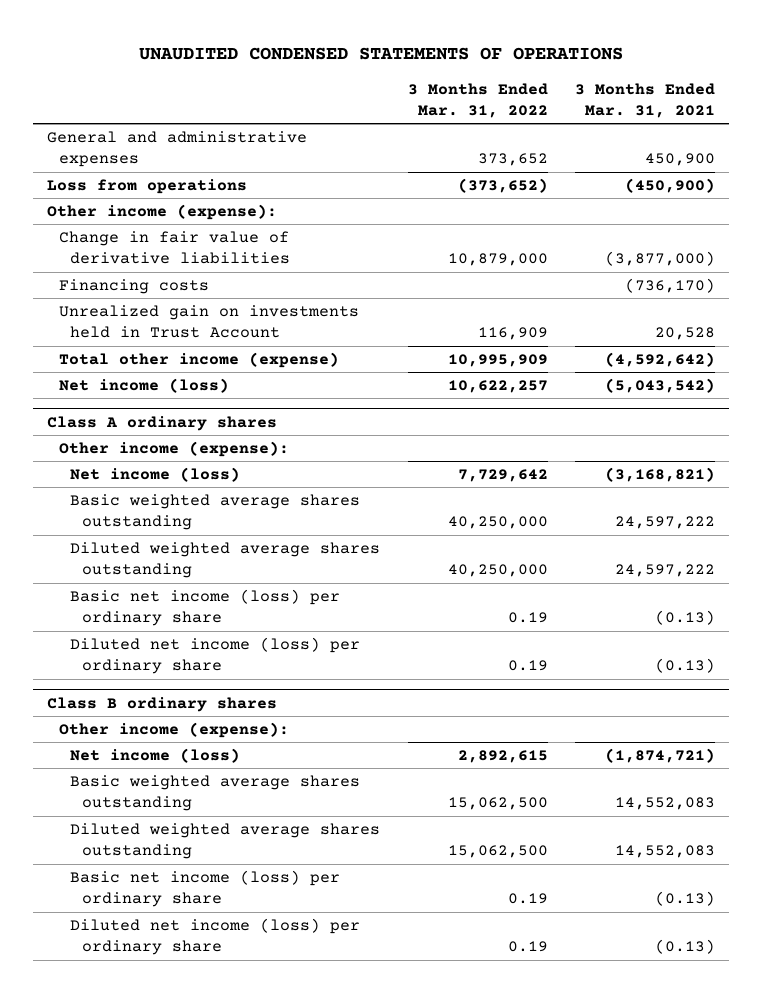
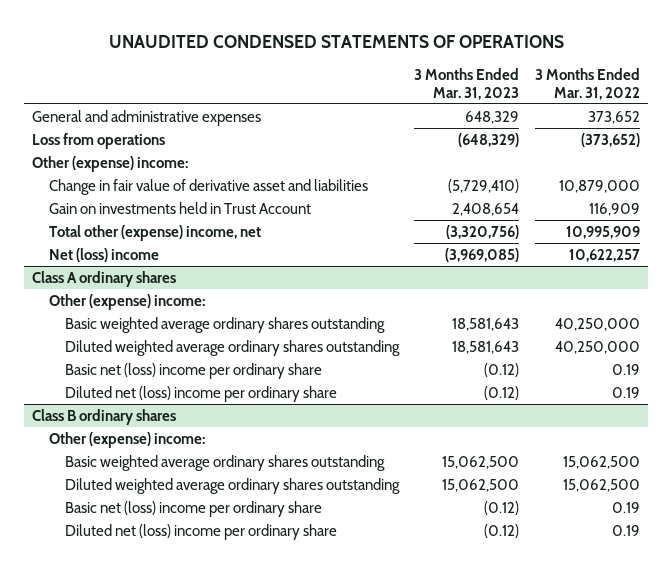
[575,82,716,118] 3 Months Ended Mar. 31, 2021 -> none
none -> [414,67,520,100] 3 Months Ended Mar. 31, 2023
[58,279,209,295] Financing costs -> none
[46,204,277,221] Other income (expense): -> [32,155,189,172] Other (expense) income:
[58,231,291,265] Change in fair value of derivative liabilities -> [48,178,368,195] Change in fair value of derivative asset and liabilities
[58,305,359,339] Unrealized gain on investments held in Trust Account -> [48,201,311,214] Gain on investments held in Trust Account
[58,352,339,369] Total other income (expense) -> [48,224,261,241] Total other (expense) income, net
[58,378,229,394] Net income (loss) -> [48,247,159,262] Net (loss) income
[70,467,241,483] Net income (loss) -> none
[58,441,289,458] Other income (expense): -> [48,293,205,310] Other (expense) income:
[70,494,361,531] Basic weighted average shares outstanding -> [65,316,386,333] Basic weighted average ordinary shares outstanding
[70,542,381,579] Diluted weighted average shares outstanding -> [65,339,401,356] Diluted weighted average ordinary shares outstanding
[70,589,341,627] Basic net income (loss) per ordinary share -> [65,362,323,379] Basic net (loss) income per ordinary share
[70,637,361,675] Diluted net income (loss) per ordinary share -> [65,385,338,402] Diluted net (loss) income per ordinary share
[70,748,241,764] Net income (loss) -> none
[58,722,289,739] Other income (expense): -> [48,431,205,448] Other (expense) income:
[70,775,361,812] Basic weighted average shares outstanding -> [65,454,386,471] Basic weighted average ordinary shares outstanding
[70,823,381,860] Diluted weighted average shares outstanding -> [65,477,401,494] Diluted weighted average ordinary shares outstanding
[70,870,341,908] Basic net income (loss) per ordinary share -> [65,500,323,517] Basic net (loss) income per ordinary share
[70,918,361,956] Diluted net income (loss) per ordinary share -> [65,523,338,540] Diluted net (loss) income per ordinary share

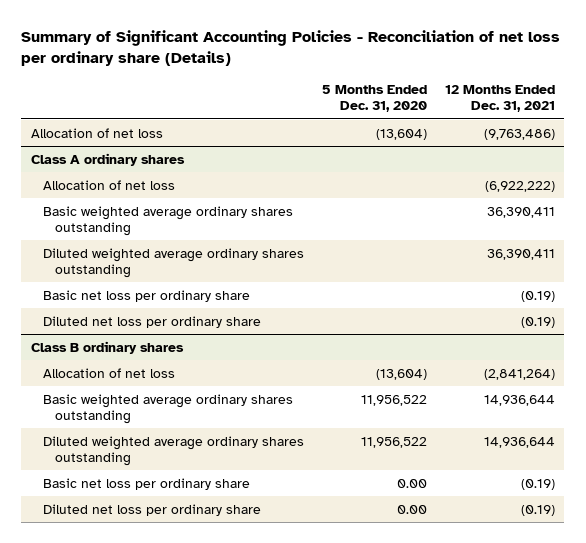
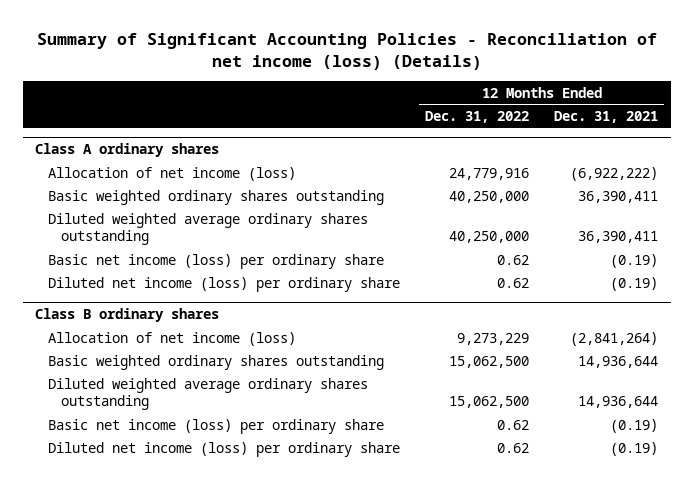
[21,30,561,67] Summary of Significant Accounting Policies - Reconciliation of net loss per ordinary share (Details) -> [36,32,657,70] Summary of Significant Accounting Policies - Reconciliation of net income (loss) (Details)
[322,85,428,113] 5 Months Ended Dec. 31, 2020 -> none
none -> [425,111,530,124] Dec. 31, 2022
[30,127,163,138] Allocation of net loss -> none
[42,179,175,190] Allocation of net loss -> [48,166,297,181] Allocation of net income (loss)
[42,205,293,236] Basic weighted average ordinary shares outstanding -> [48,189,385,205] Basic weighted ordinary shares outstanding
[42,289,250,302] Basic net loss per ordinary share -> [48,253,385,269] Basic net income (loss) per ordinary share
[42,315,261,328] Diluted net loss per ordinary share -> [48,276,401,292] Diluted net income (loss) per ordinary share
[42,367,175,378] Allocation of net loss -> [48,331,297,346] Allocation of net income (loss)
[42,393,293,424] Basic weighted average ordinary shares outstanding -> [48,354,385,370] Basic weighted ordinary shares outstanding
[42,477,250,490] Basic net loss per ordinary share -> [48,418,385,434] Basic net income (loss) per ordinary share
[42,503,261,516] Diluted net loss per ordinary share -> [48,441,401,457] Diluted net income (loss) per ordinary share

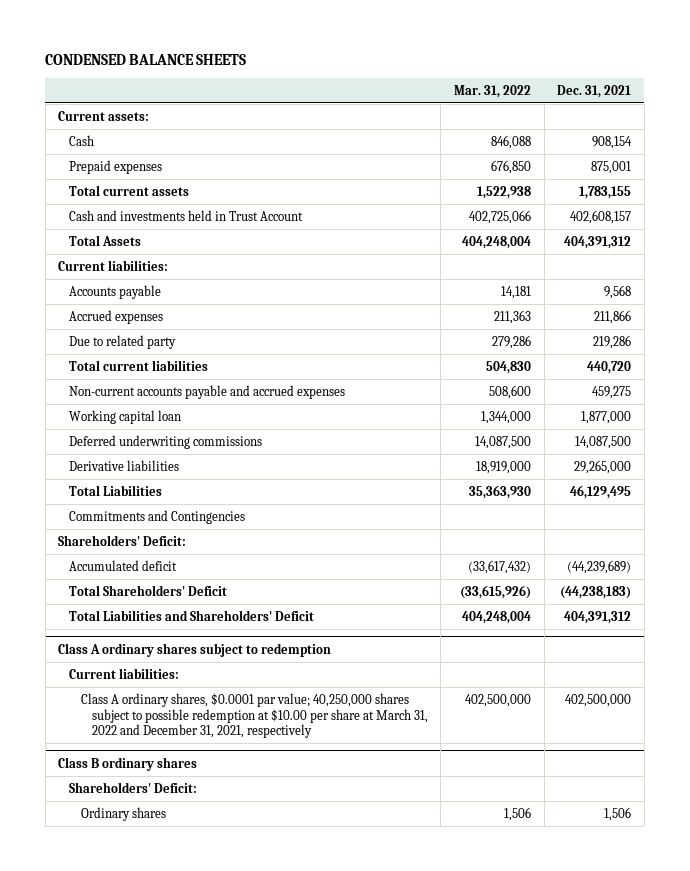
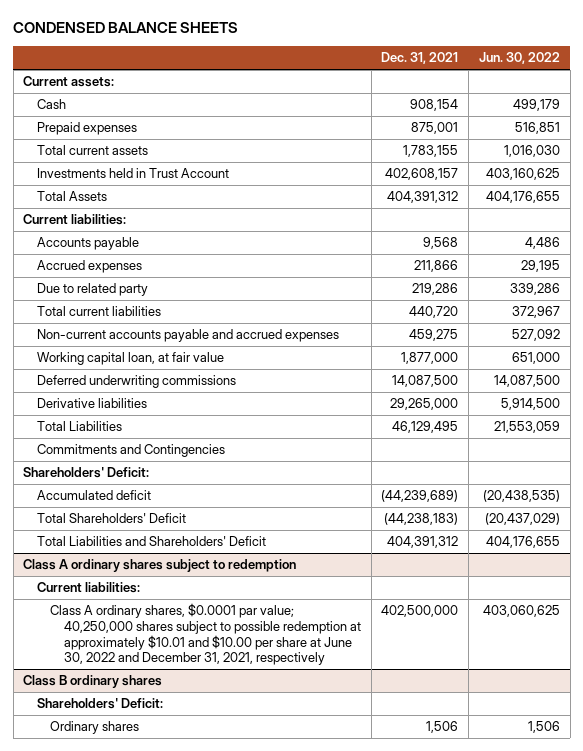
[453,84,531,98] Mar. 31, 2022 -> none
none -> [478,52,560,65] Jun. 30, 2022
[69,209,304,221] Cash and investments held in Trust Account -> [36,168,229,179] Investments held in Trust Account
[69,409,182,424] Working capital loan -> [36,352,224,366] Working capital loan, at fair value
[80,692,428,739] Class A ordinary shares, $0.0001 par value; 40,250,000 shares subject to possible redemption at $10.00 per share at March 31, 2022 and December 31, 2021, respectively -> [50,603,361,666] Class A ordinary shares, $0.0001 par value; 40,250,000 shares subject to possible redemption at approximately $10.01 and $10.00 per share at June 30, 2022 and December 31, 2021, respectively

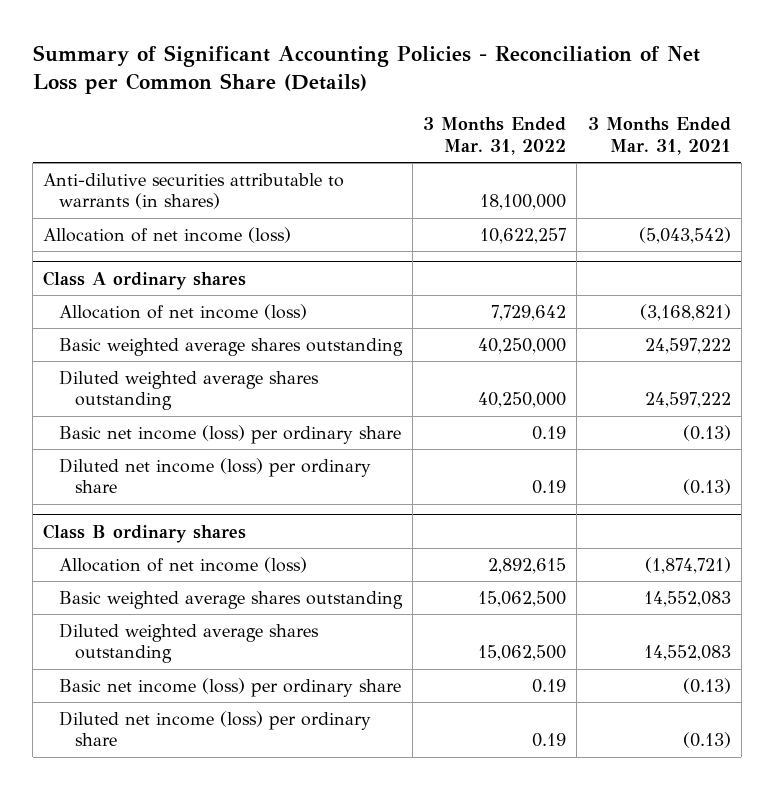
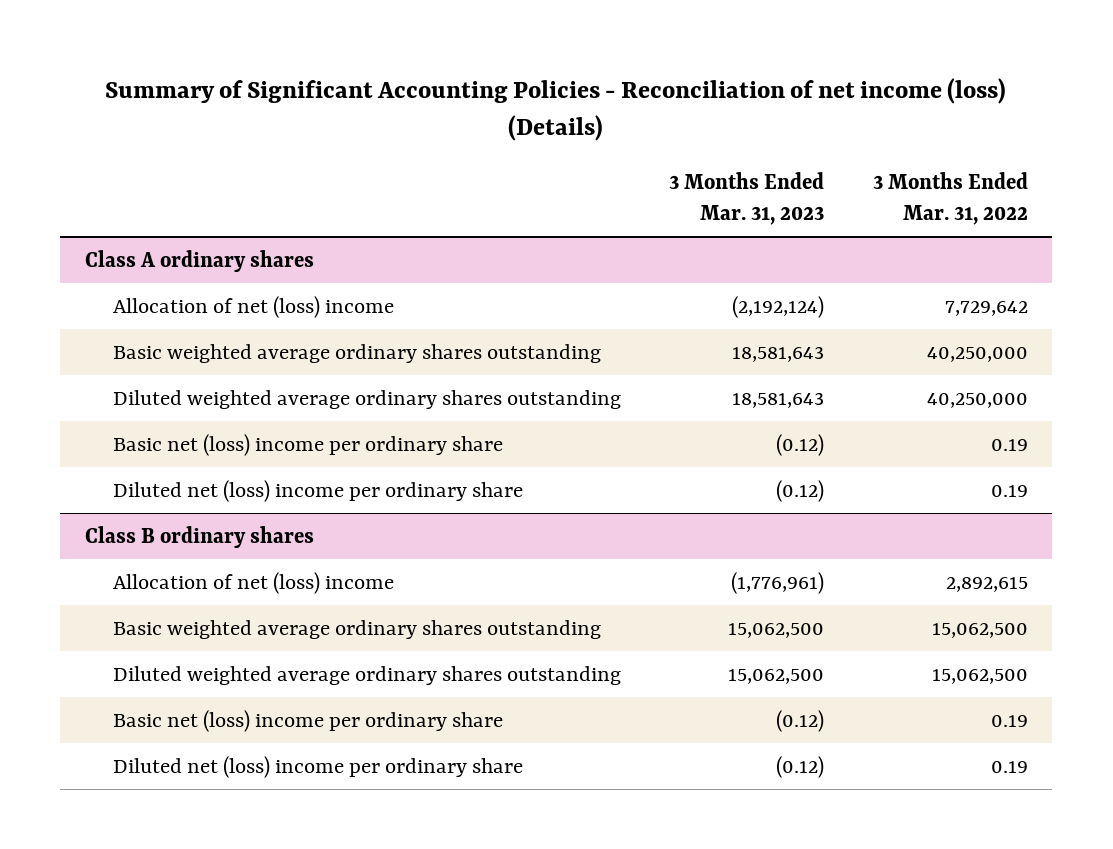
[32,45,700,95] Summary of Significant Accounting Policies - Reconciliation of Net Loss per Common Share (Details) -> [105,77,1007,141] Summary of Significant Accounting Policies - Reconciliation of net income (loss) (Details)
[587,117,731,155] 3 Months Ended Mar. 31, 2021 -> none
none -> [669,172,825,226] 3 Months Ended Mar. 31, 2023
[43,172,345,210] Anti-dilutive securities attributable to warrants (in shares) -> none
[43,226,292,243] Allocation of net income (loss) -> none
[59,303,308,320] Allocation of net income (loss) -> [112,296,394,319] Allocation of net (loss) income
[59,337,404,356] Basic weighted average shares outstanding -> [112,344,601,364] Basic weighted average ordinary shares outstanding
[59,369,320,411] Diluted weighted average shares outstanding -> [112,390,621,410] Diluted weighted average ordinary shares outstanding
[59,424,402,444] Basic net income (loss) per ordinary share -> [112,434,503,457] Basic net (loss) income per ordinary share
[59,457,372,494] Diluted net income (loss) per ordinary share -> [112,480,523,503] Diluted net (loss) income per ordinary share
[59,556,308,573] Allocation of net income (loss) -> [112,572,394,595] Allocation of net (loss) income
[59,590,404,609] Basic weighted average shares outstanding -> [112,620,601,640] Basic weighted average ordinary shares outstanding
[59,622,320,664] Diluted weighted average shares outstanding -> [112,666,621,686] Diluted weighted average ordinary shares outstanding
[59,677,402,697] Basic net income (loss) per ordinary share -> [112,710,503,733] Basic net (loss) income per ordinary share
[59,710,372,747] Diluted net income (loss) per ordinary share -> [112,756,523,779] Diluted net (loss) income per ordinary share

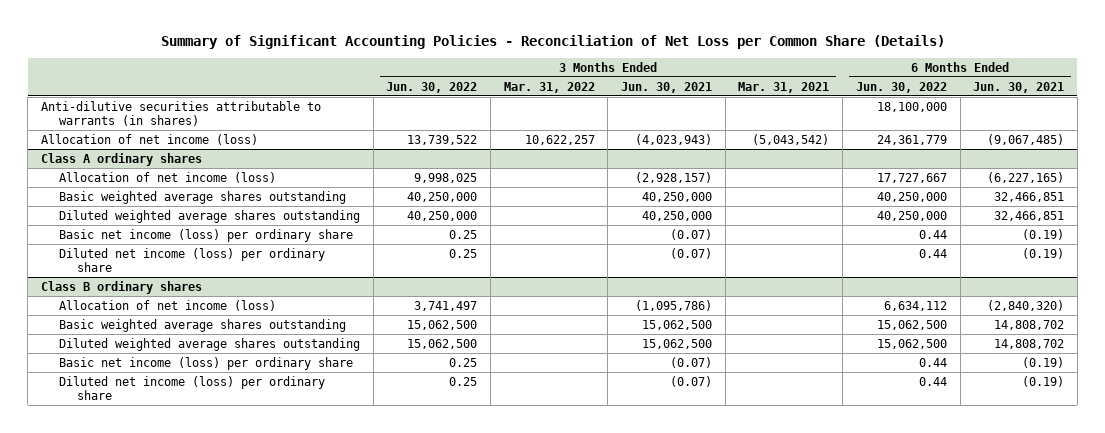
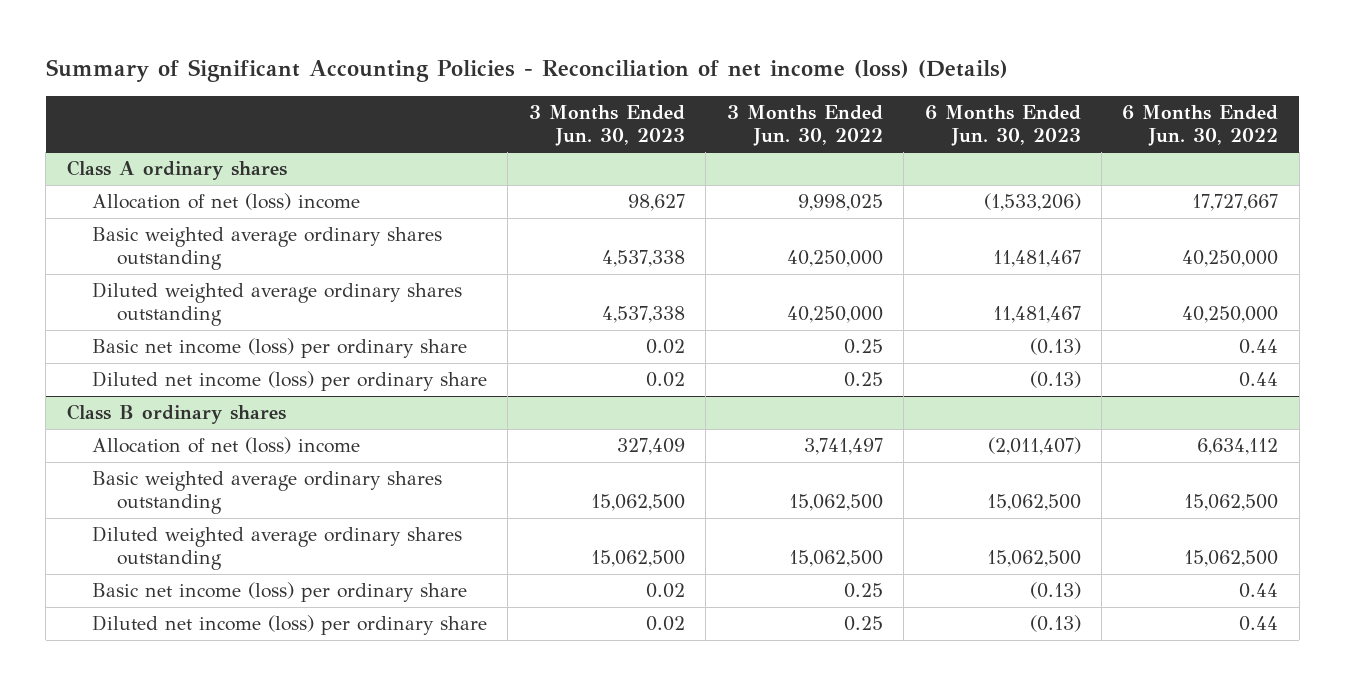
[160,35,945,50] Summary of Significant Accounting Policies - Reconciliation of Net Loss per Common Share (Details) -> [45,59,1008,83] Summary of Significant Accounting Policies - Reconciliation of net income (loss) (Details)
[503,81,595,93] Mar. 31, 2022 -> none
[621,81,713,93] Jun. 30, 2021 -> none
[738,81,830,93] Mar. 31, 2021 -> none
[973,81,1065,93] Jun. 30, 2021 -> none
none -> [528,104,685,146] 3 Months Ended Jun. 30, 2023
none -> [924,104,1081,146] 6 Months Ended Jun. 30, 2023
[40,100,321,126] Anti-dilutive securities attributable to warrants (in shares) -> none
[40,133,258,145] Allocation of net income (loss) -> none
[58,171,276,183] Allocation of net income (loss) -> [91,193,360,211] Allocation of net (loss) income
[58,190,346,204] Basic weighted average shares outstanding -> [91,227,442,271] Basic weighted average ordinary shares outstanding
[58,209,360,223] Diluted weighted average shares outstanding -> [91,282,462,327] Diluted weighted average ordinary shares outstanding
[58,299,276,311] Allocation of net income (loss) -> [91,437,360,455] Allocation of net (loss) income
[58,318,346,332] Basic weighted average shares outstanding -> [91,471,442,515] Basic weighted average ordinary shares outstanding
[58,337,360,351] Diluted weighted average shares outstanding -> [91,526,462,571] Diluted weighted average ordinary shares outstanding

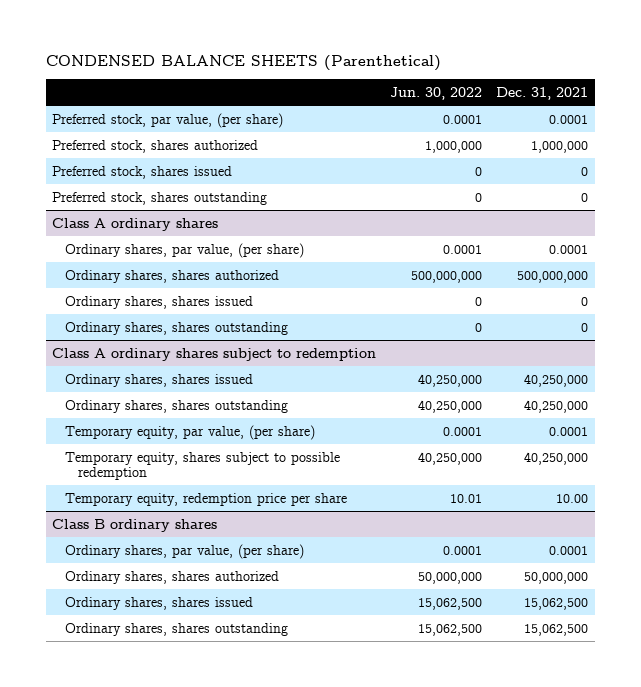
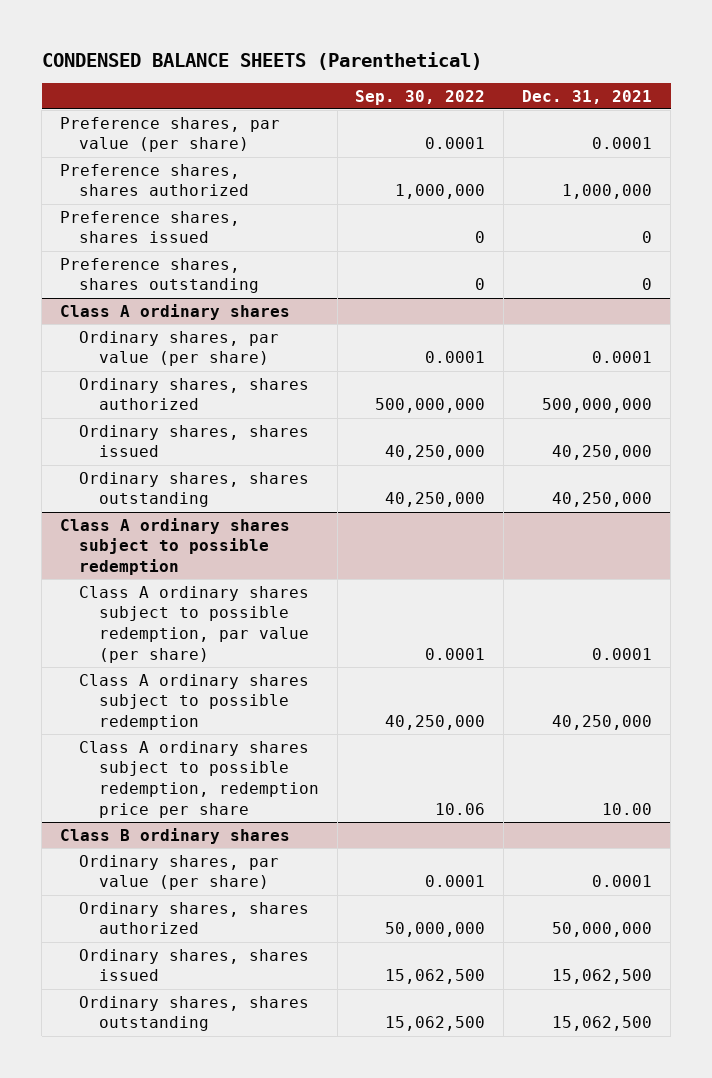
[390,86,483,100] Jun. 30, 2022 -> none
none -> [355,89,486,105] Sep. 30, 2022
[52,112,284,128] Preferred stock, par value, (per share) -> [60,116,281,153] Preference shares, par value (per share)
[52,139,259,153] Preferred stock, shares authorized -> [60,163,250,197] Preference shares, shares authorized
[52,165,233,179] Preferred stock, shares issued -> [60,210,241,244] Preference shares, shares issued
[52,191,268,205] Preferred stock, shares outstanding -> [60,257,260,294] Preference shares, shares outstanding
[65,242,305,258] Ordinary shares, par value, (per share) -> [79,330,280,367] Ordinary shares, par value (per share)
[65,295,254,309] Ordinary shares, shares issued -> none
[65,321,289,335] Ordinary shares, shares outstanding -> none
[52,347,377,361] Class A ordinary shares subject to redemption -> none
none -> [60,517,291,576] Class A ordinary shares subject to possible redemption
[65,424,316,440] Temporary equity, par value, (per share) -> [79,585,310,663] Class A ordinary shares subject to possible redemption, par value (per share)
[65,451,341,481] Temporary equity, shares subject to possible redemption -> [79,673,310,731] Class A ordinary shares subject to possible redemption
[65,492,348,506] Temporary equity, redemption price per share -> [79,740,319,818] Class A ordinary shares subject to possible redemption, redemption price per share
[65,543,305,559] Ordinary shares, par value, (per share) -> [79,854,280,891] Ordinary shares, par value (per share)

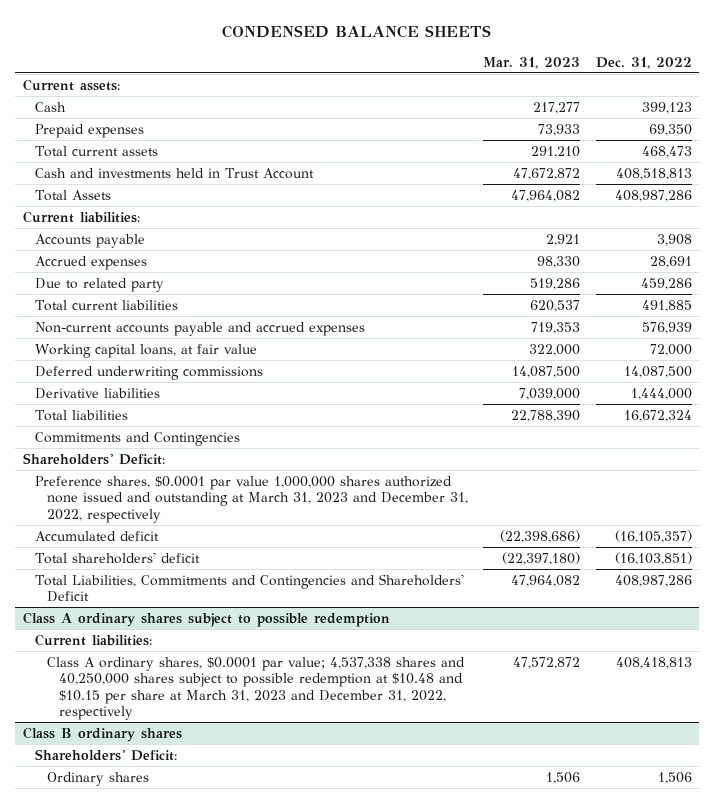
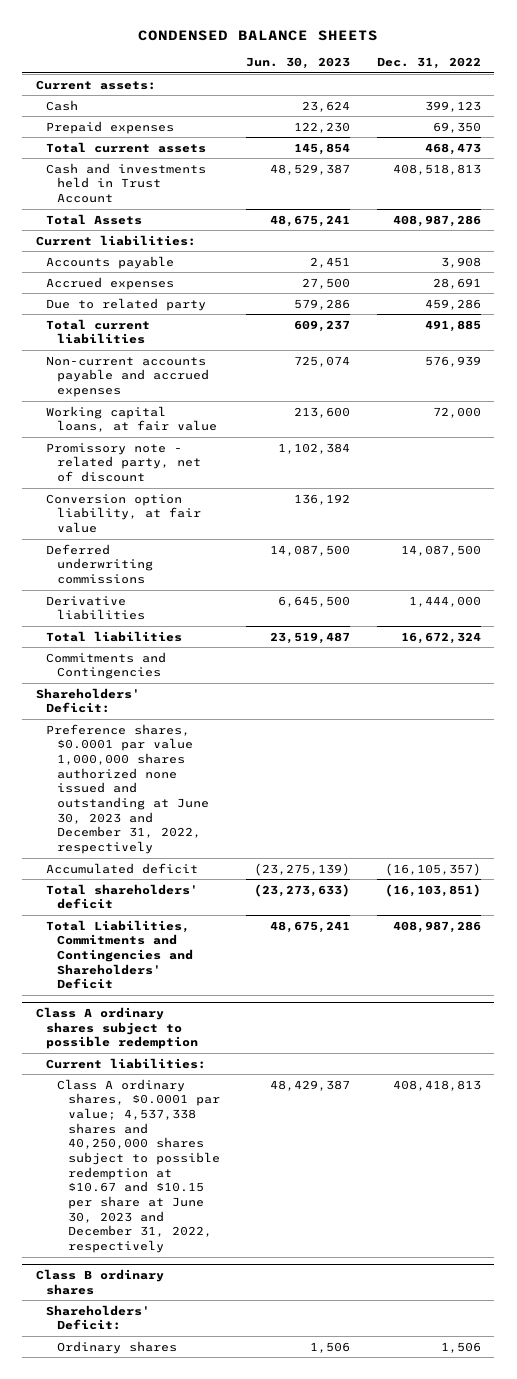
[483,56,581,69] Mar. 31, 2023 -> none
none -> [246,57,351,70] Jun. 30, 2023
none -> [46,442,202,482] Promissory note - related party, net of discount
none -> [46,493,202,533] Conversion option liability, at fair value
[34,475,468,523] Preference shares, $0.0001 par value 1,000,000 shares authorized none issued and outstanding at March 31, 2023 and December 31, 2022, respectively -> [46,723,210,855] Preference shares, $0.0001 par value 1,000,000 shares authorized none issued and outstanding at June 30, 2023 and December 31, 2022, respectively
[46,656,465,720] Class A ordinary shares, $0.0001 par value; 4,537,338 shares and 40,250,000 shares subject to possible redemption at $10.48 and $10.15 per share at March 31, 2023 and December 31, 2022, respectively -> [57,1078,220,1254] Class A ordinary shares, $0.0001 par value; 4,537,338 shares and 40,250,000 shares subject to possible redemption at $10.67 and $10.15 per share at June 30, 2023 and December 31, 2022, respectively

